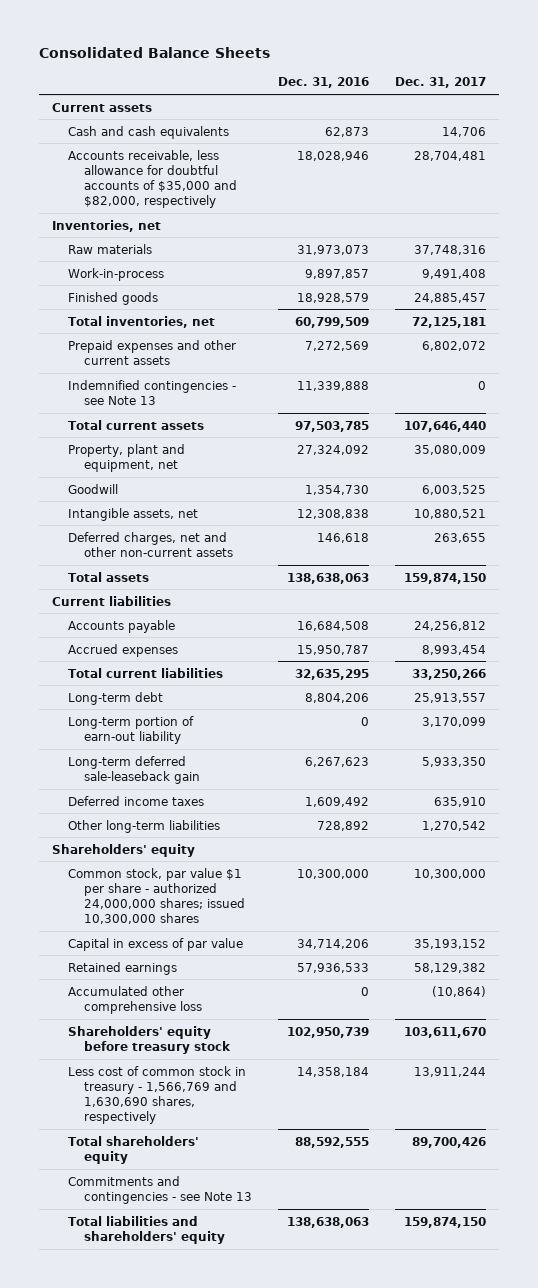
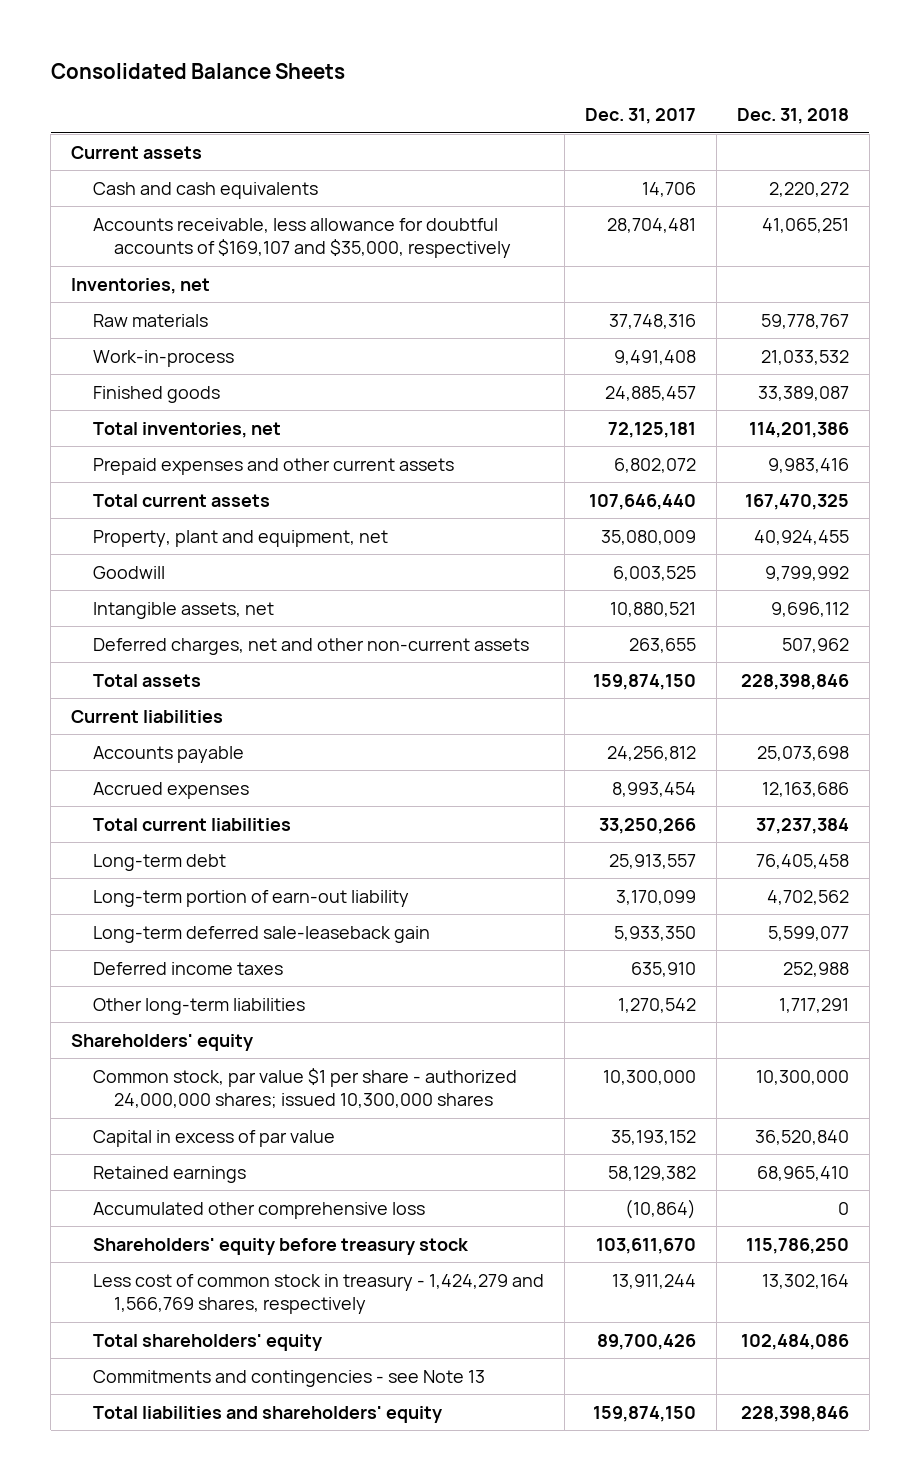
[278,77,370,89] Dec. 31, 2016 -> none
none -> [736,108,849,125] Dec. 31, 2018
[68,149,238,208] Accounts receivable, less allowance for doubtful accounts of $35,000 and $82,000, respectively -> [92,217,512,258] Accounts receivable, less allowance for doubtful accounts of $169,107 and $35,000, respectively
[68,379,237,405] Indemnified contingencies - see Note 13 -> none
[68,1065,247,1124] Less cost of common stock in treasury - 1,566,769 and 1,630,690 shares, respectively -> [92,1273,544,1314] Less cost of common stock in treasury - 1,424,279 and 1,566,769 shares, respectively

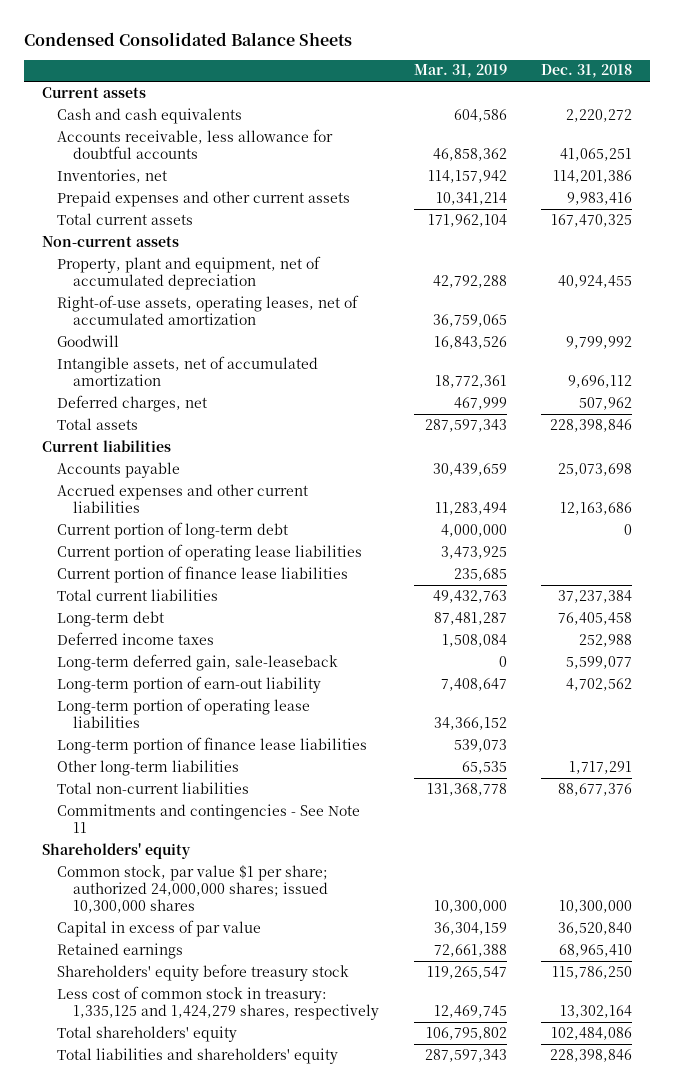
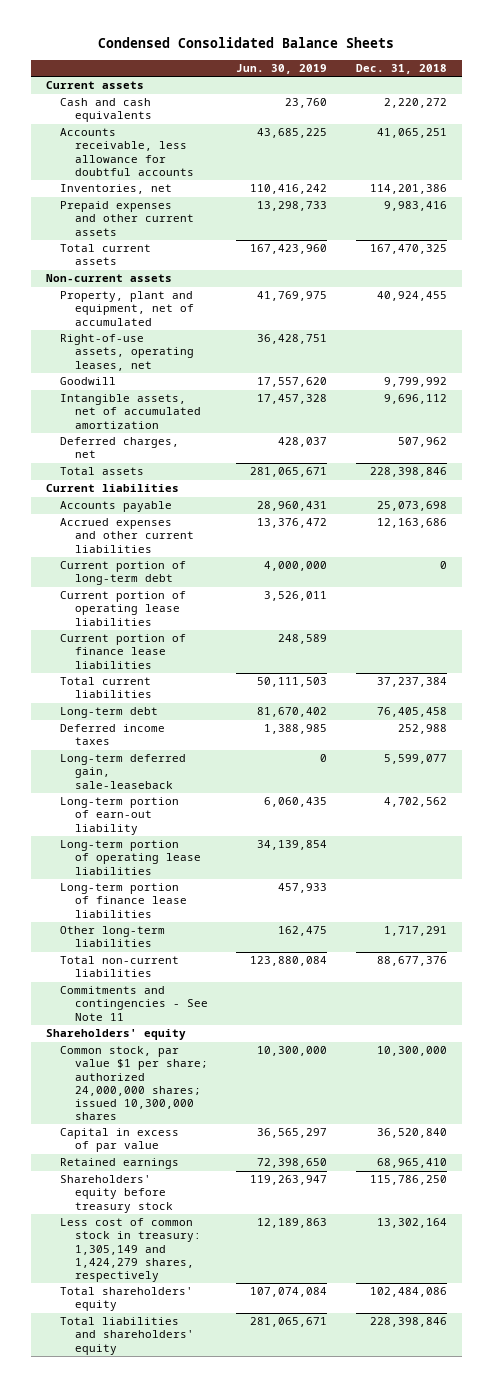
[413,64,507,79] Mar. 31, 2019 -> none
none -> [236,63,328,74] Jun. 30, 2019
[57,255,322,291] Property, plant and equipment, net of accumulated depreciation -> [60,291,194,326] Property, plant and equipment, net of accumulated
[57,294,360,326] Right-of-use assets, operating leases, net of accumulated amortization -> [60,334,194,371] Right-of-use assets, operating leases, net
[57,985,379,1021] Less cost of common stock in treasury: 1,335,125 and 1,424,279 shares, respectively -> [60,1218,201,1282] Less cost of common stock in treasury: 1,305,149 and 1,424,279 shares, respectively

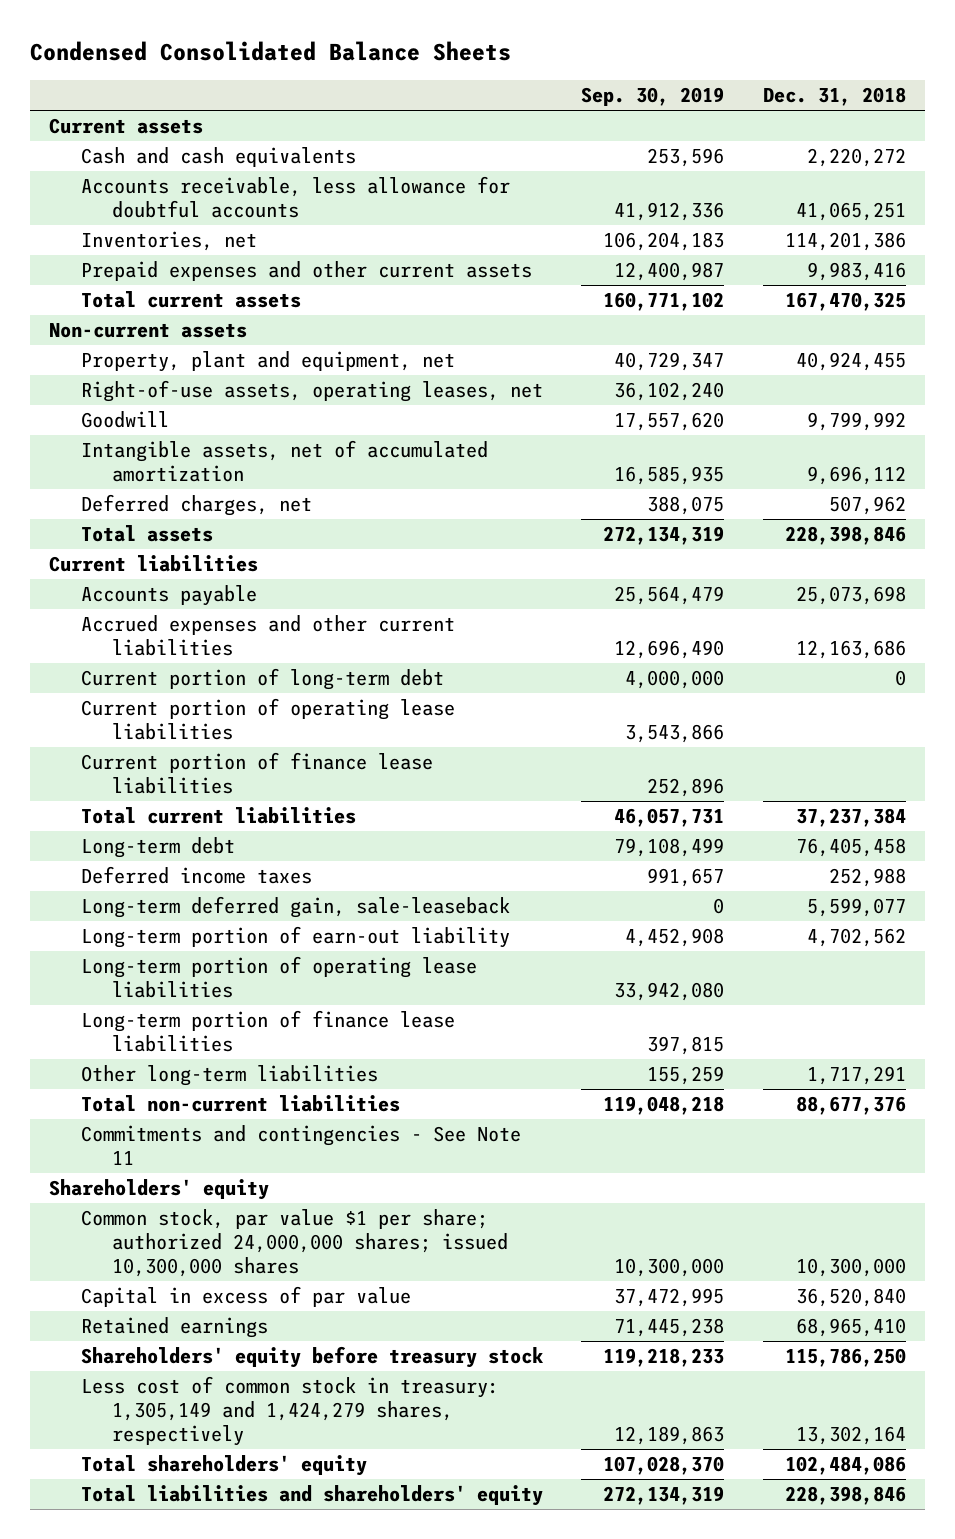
[236,63,328,74] Jun. 30, 2019 -> none
none -> [581,87,725,107] Sep. 30, 2019
[60,291,194,326] Property, plant and equipment, net of accumulated -> [80,350,455,372] Property, plant and equipment, net

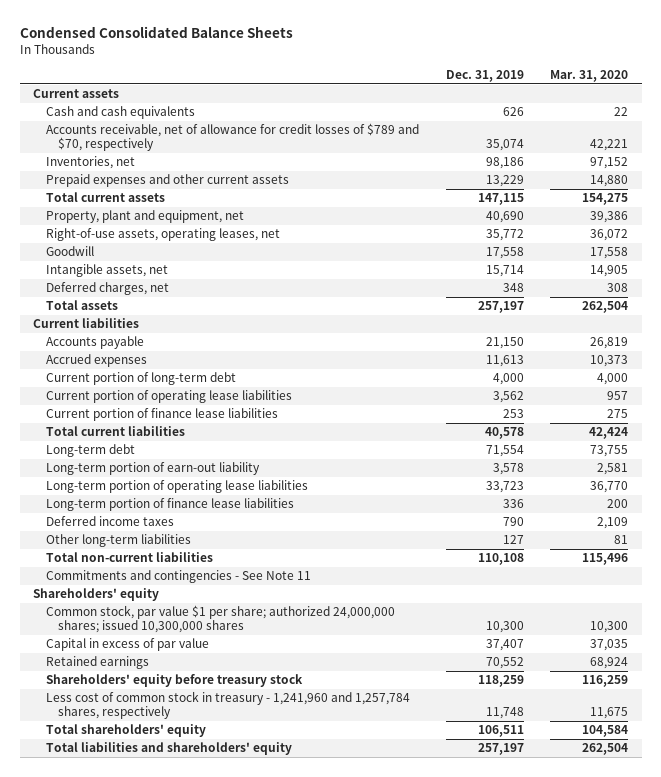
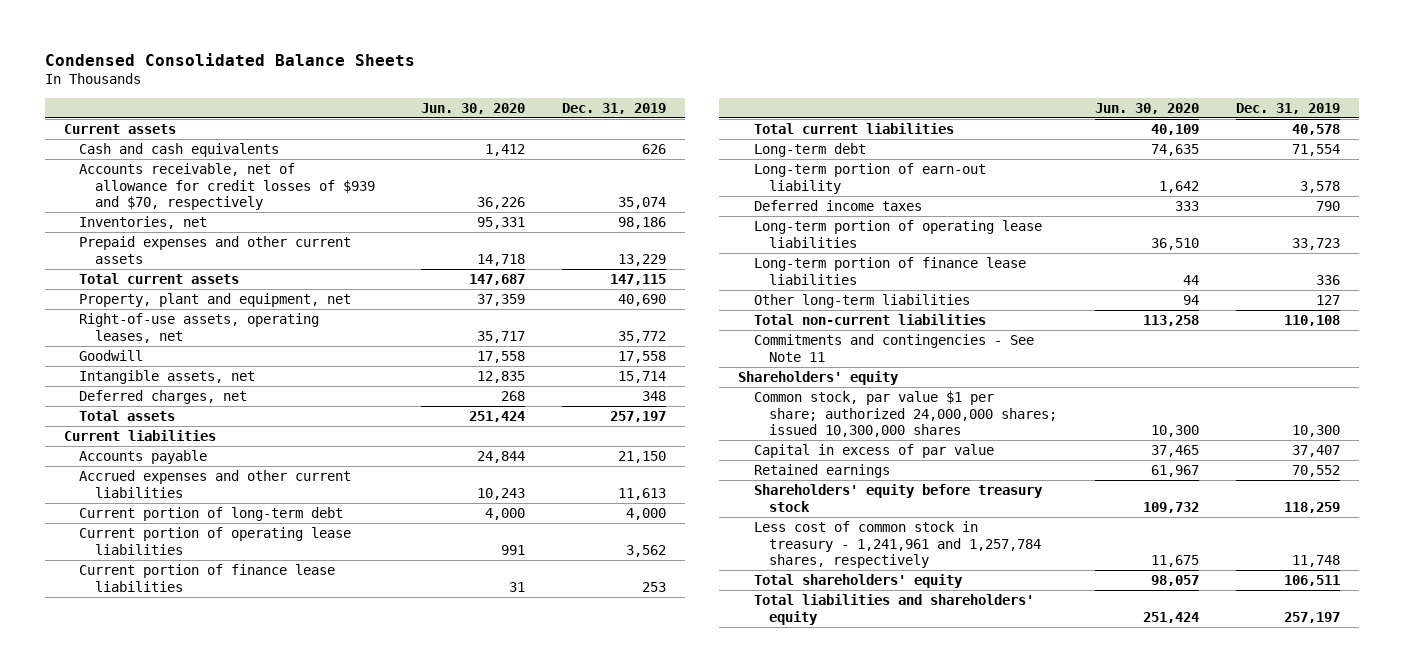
[550,69,629,82] Mar. 31, 2020 -> none
none -> [420,102,525,114] Jun. 30, 2020
[45,123,419,152] Accounts receivable, net of allowance for credit losses of $789 and $70, respectively -> [79,162,376,211] Accounts receivable, net of allowance for credit losses of $939 and $70, respectively
[45,354,147,368] Accrued expenses -> [79,469,352,498] Accrued expenses and other current liabilities
[45,516,174,527] Deferred income taxes -> [753,199,922,211] Deferred income taxes
[45,691,410,720] Less cost of common stock in treasury - 1,241,960 and 1,257,784 shares, respectively -> [753,520,1042,569] Less cost of common stock in treasury - 1,241,961 and 1,257,784 shares, respectively

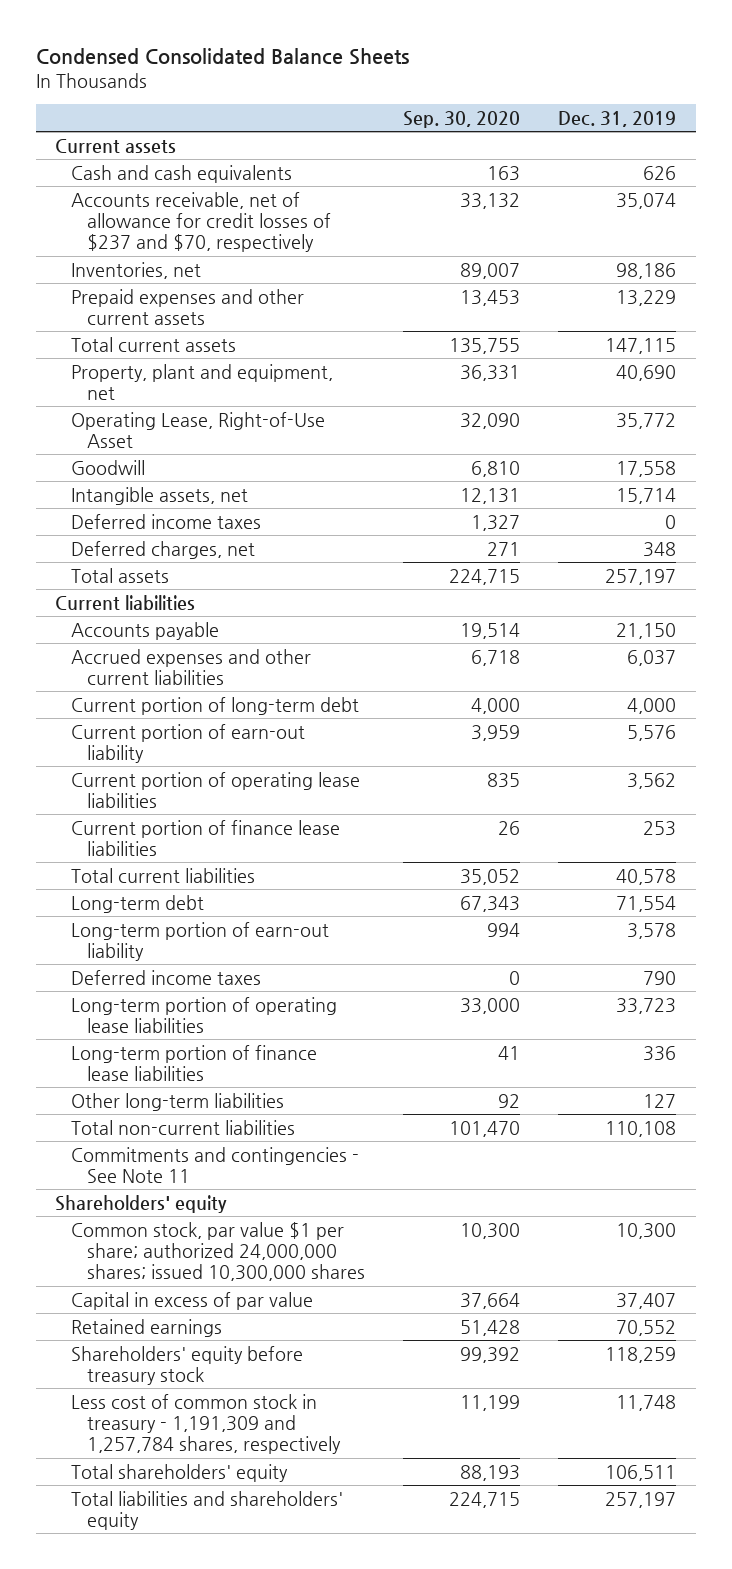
[420,102,525,114] Jun. 30, 2020 -> none
none -> [403,110,521,128] Sep. 30, 2020
[79,162,376,211] Accounts receivable, net of allowance for credit losses of $939 and $70, respectively -> [70,191,331,253] Accounts receivable, net of allowance for credit losses of $237 and $70, respectively
[79,312,320,343] Right-of-use assets, operating leases, net -> [70,411,325,449] Operating Lease, Right-of-Use Asset
none -> [70,513,261,529] Deferred income taxes
[618,487,667,500] 11,613 -> [627,649,677,666] 6,037
none -> [70,723,305,764] Current portion of earn-out liability
[753,520,1042,569] Less cost of common stock in treasury - 1,241,961 and 1,257,784 shares, respectively -> [70,1393,341,1455] Less cost of common stock in treasury - 1,191,309 and 1,257,784 shares, respectively

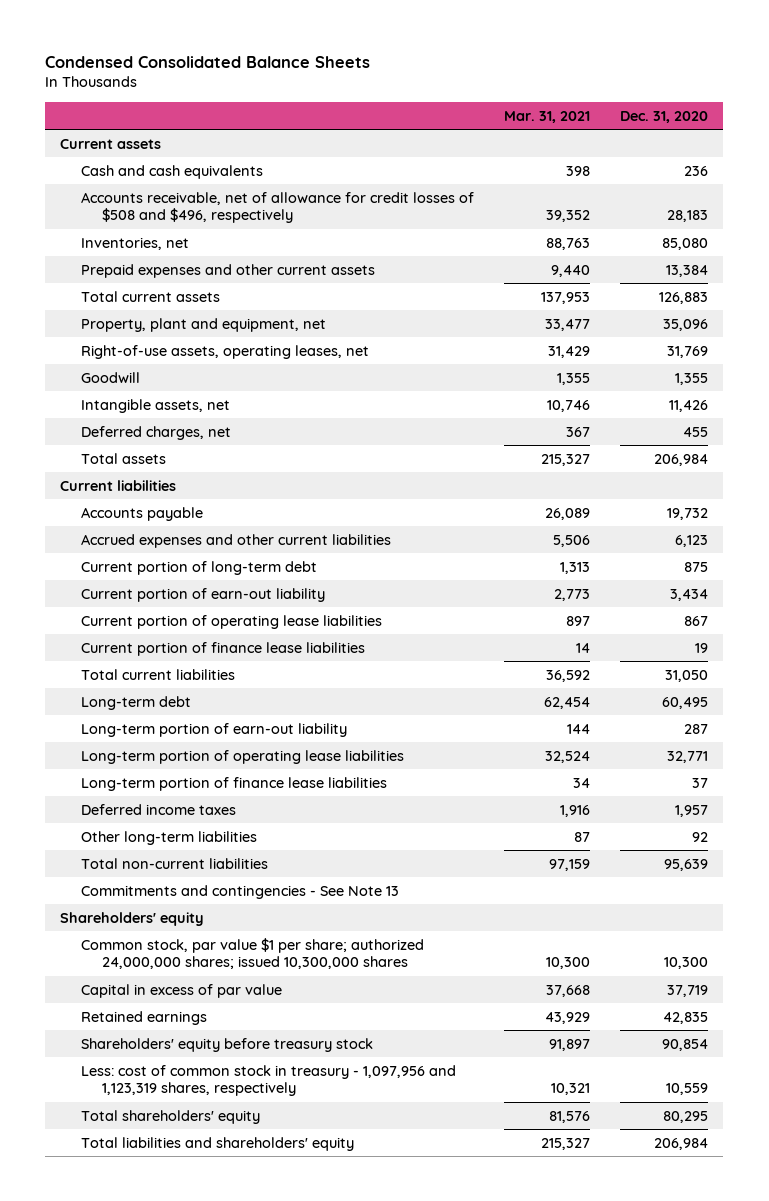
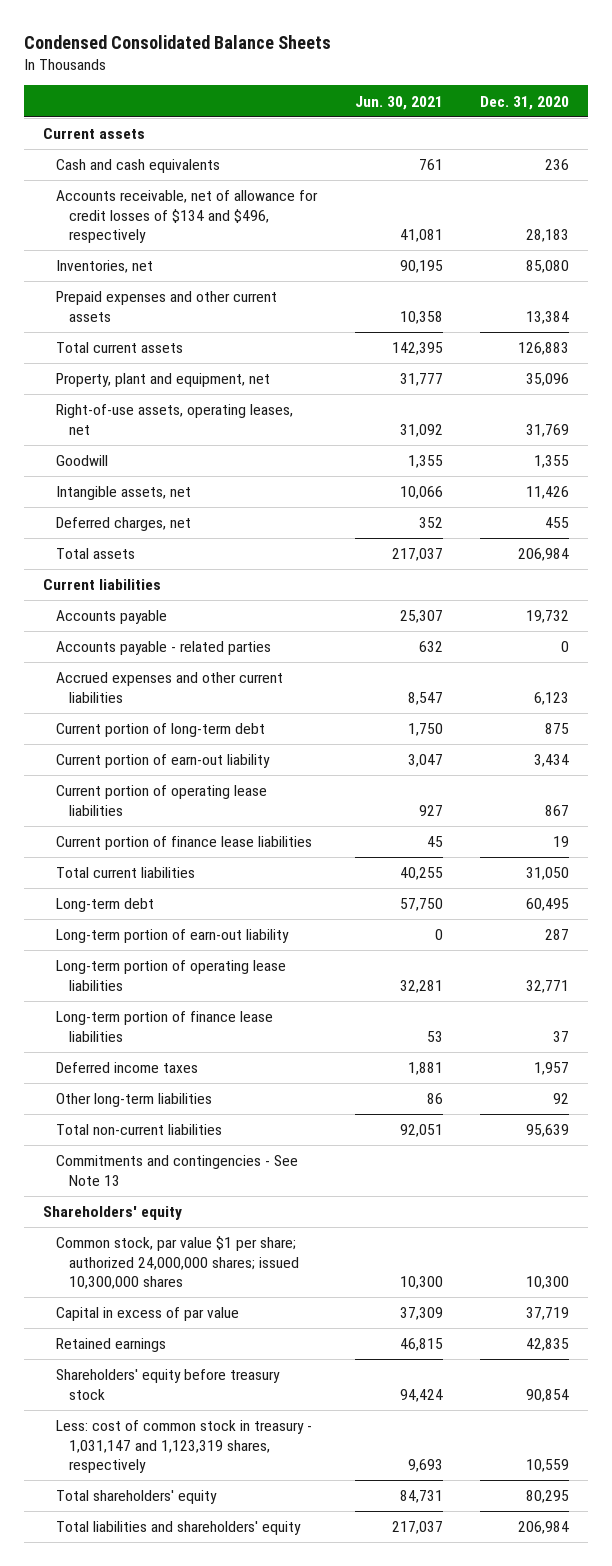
[504,110,591,123] Mar. 31, 2021 -> none
none -> [354,95,443,110] Jun. 30, 2021
[81,191,475,224] Accounts receivable, net of allowance for credit losses of $508 and $496, respectively -> [56,190,319,244] Accounts receivable, net of allowance for credit losses of $134 and $496, respectively
none -> [56,641,272,656] Accounts payable - related parties
[81,1064,457,1097] Less: cost of common stock in treasury - 1,097,956 and 1,123,319 shares, respectively -> [56,1420,313,1474] Less: cost of common stock in treasury - 1,031,147 and 1,123,319 shares, respectively

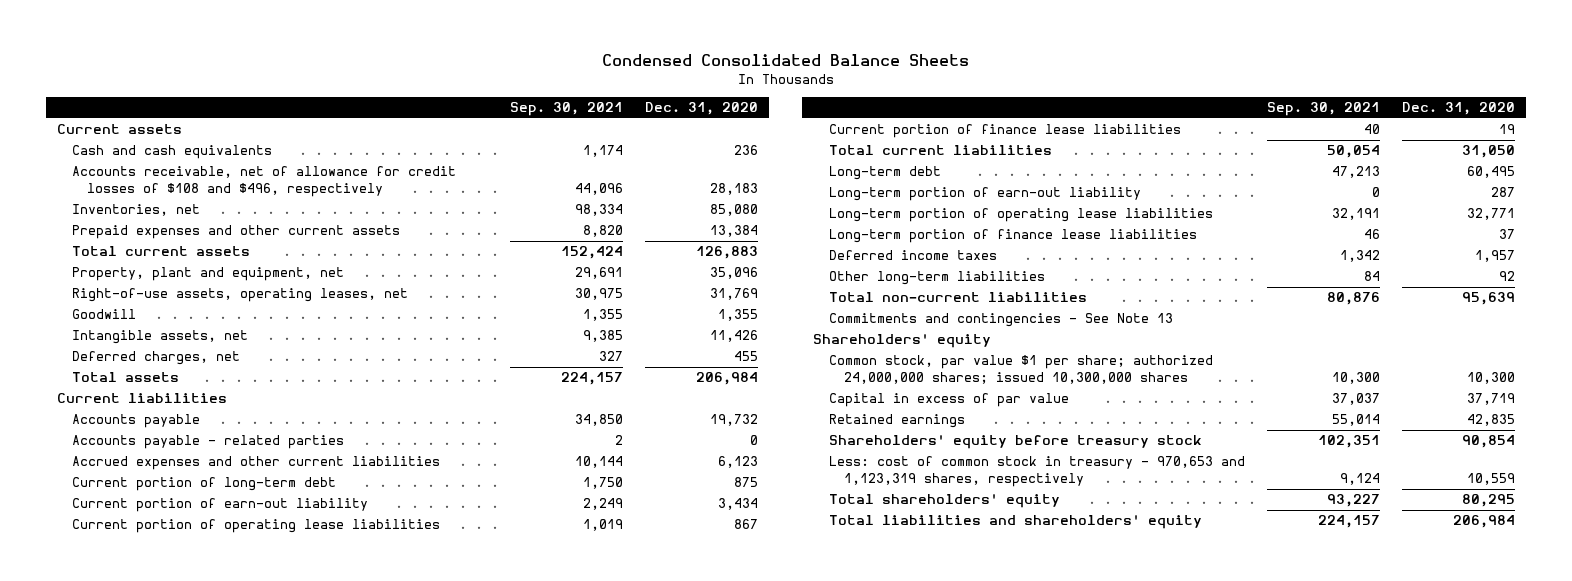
[354,95,443,110] Jun. 30, 2021 -> none
none -> [510,102,624,117] Sep. 30, 2021
[56,190,319,244] Accounts receivable, net of allowance for credit losses of $134 and $496, respectively -> [71,166,456,198] Accounts receivable, net of allowance for credit losses of $108 and $496, respectively
[56,1420,313,1474] Less: cost of common stock in treasury - 1,031,147 and 1,123,319 shares, respectively -> [828,456,1245,488] Less: cost of common stock in treasury - 970,653 and 1,123,319 shares, respectively

